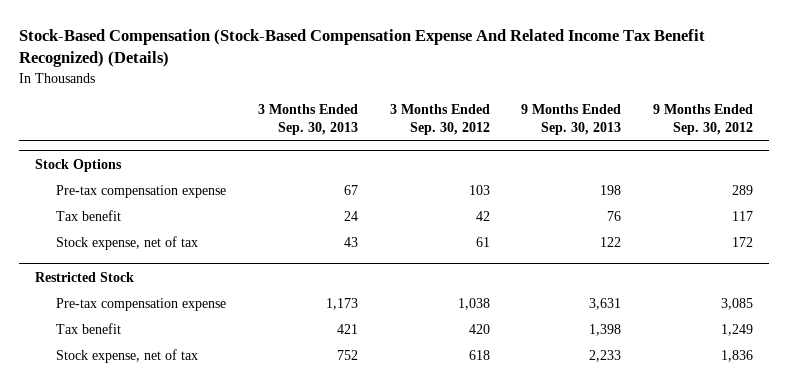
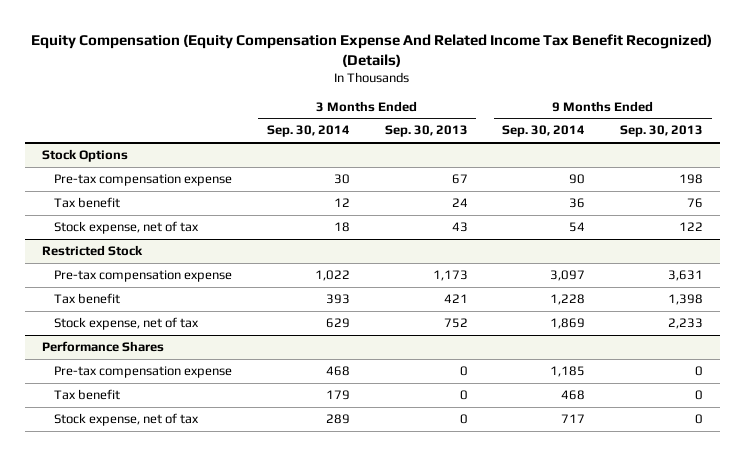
[19,29,706,68] Stock-Based Compensation (Stock-Based Compensation Expense And Related Income Tax Benefit Recognized) (Details) -> [31,33,713,67] Equity Compensation (Equity Compensation Expense And Related Income Tax Benefit Recognized) (Details)
[389,104,490,136] 3 Months Ended Sep. 30, 2012 -> none
[653,104,754,136] 9 Months Ended Sep. 30, 2012 -> none
none -> [266,125,350,138] Sep. 30, 2014
none -> [502,125,586,138] Sep. 30, 2014
none -> [41,341,164,353] Performance Shares
none -> [54,366,233,379] Pre-tax compensation expense
none -> [54,389,121,401] Tax benefit
none -> [54,413,200,427] Stock expense, net of tax

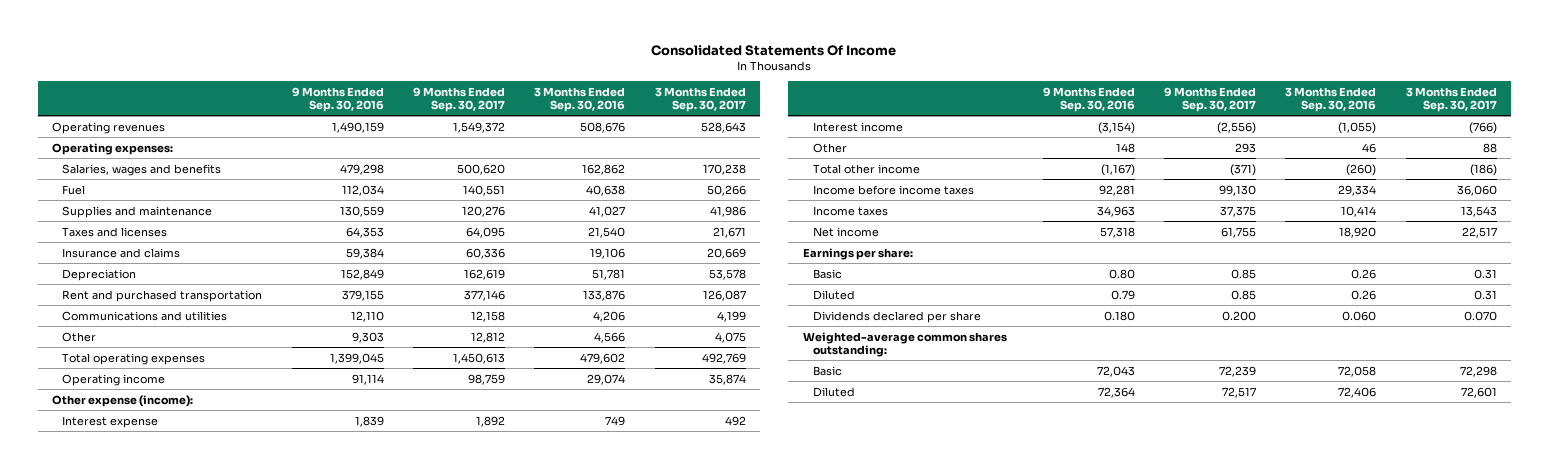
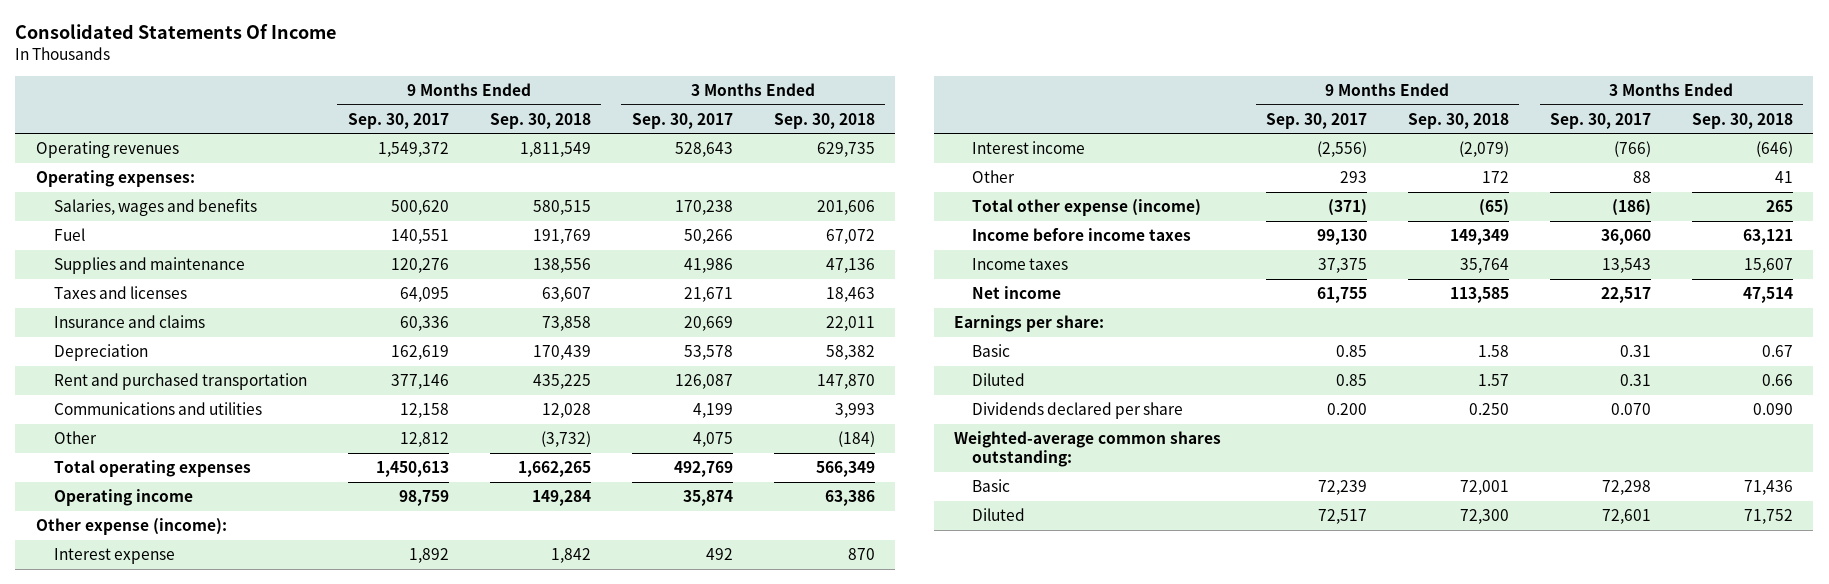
[291,86,384,112] 9 Months Ended Sep. 30, 2016 -> none
[534,86,626,112] 3 Months Ended Sep. 30, 2016 -> none
none -> [489,112,591,129] Sep. 30, 2018
none -> [773,112,875,129] Sep. 30, 2018
[813,163,921,174] Total other income -> [971,199,1201,217] Total other expense (income)

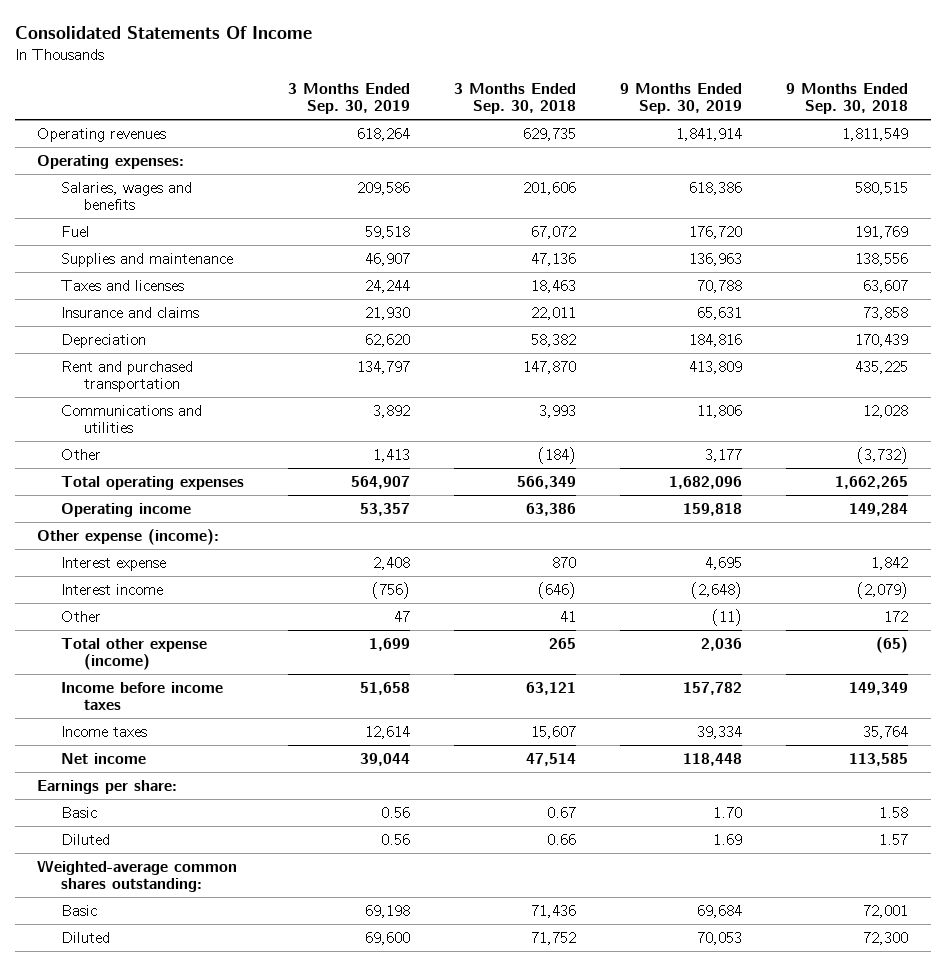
[347,112,449,129] Sep. 30, 2017 -> none
[631,112,733,129] Sep. 30, 2017 -> none
none -> [287,82,410,115] 3 Months Ended Sep. 30, 2019
none -> [620,82,743,115] 9 Months Ended Sep. 30, 2019
[971,402,1183,420] Dividends declared per share -> none

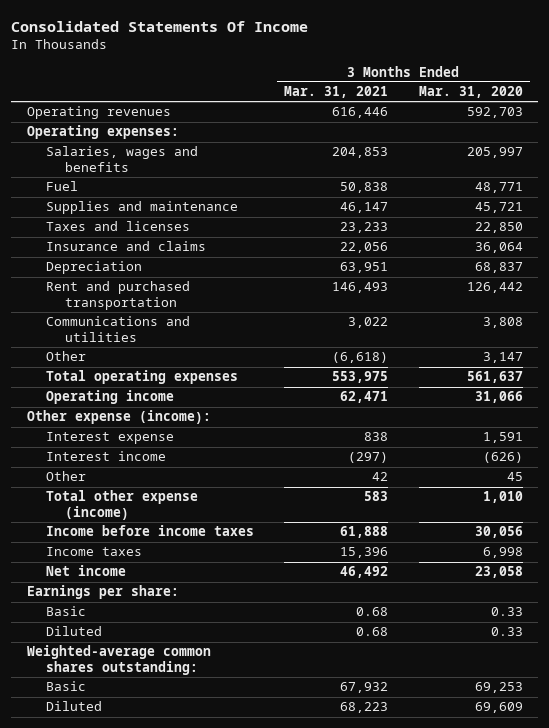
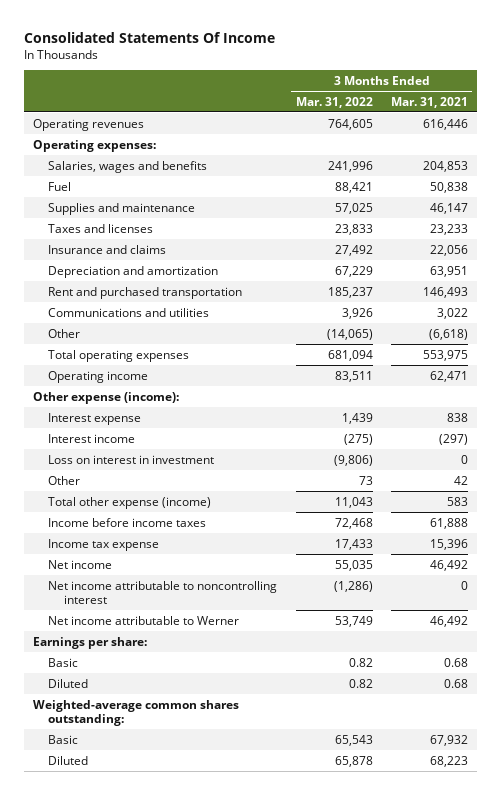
[418,86,523,99] Mar. 31, 2020 -> none
none -> [295,96,373,108] Mar. 31, 2022
[45,261,142,275] Depreciation -> [48,265,219,278] Depreciation and amortization
none -> [48,454,215,464] Loss on interest in investment
[45,547,142,557] Income taxes -> [48,538,160,551] Income tax expense
none -> [48,580,278,605] Net income attributable to noncontrolling interest
none -> [48,615,240,625] Net income attributable to Werner

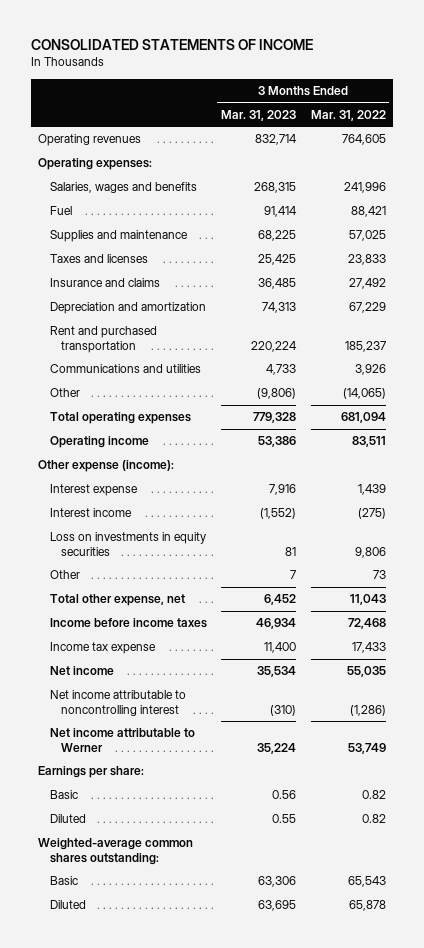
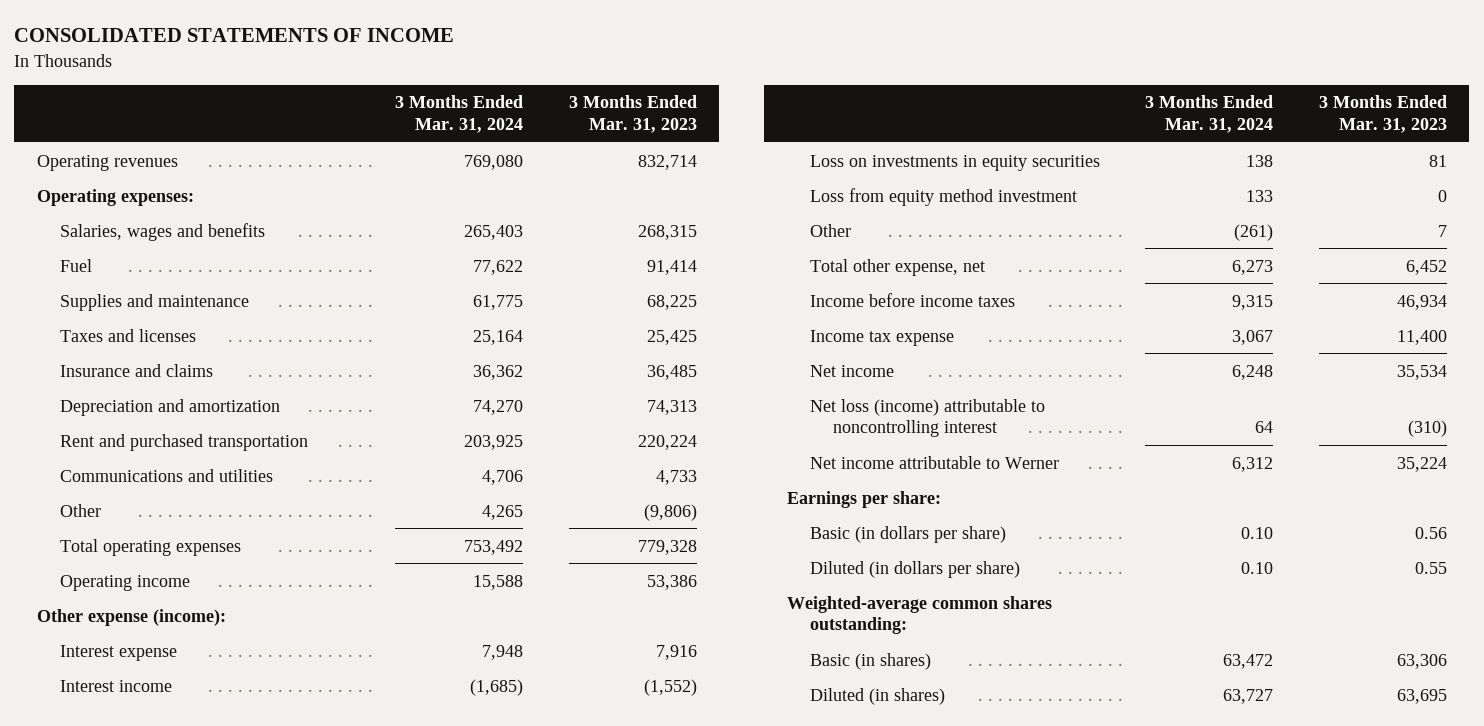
[310,109,386,121] Mar. 31, 2022 -> none
none -> [395,95,524,133] 3 Months Ended Mar. 31, 2024
none -> [810,187,1078,206] Loss from equity method investment
[49,690,186,717] Net income attributable to noncontrolling interest -> [810,398,1046,438] Net loss (income) attributable to noncontrolling interest
[49,790,78,800] Basic -> [810,525,1007,543] Basic (in dollars per share)
[49,814,86,824] Diluted -> [810,560,1021,578] Diluted (in dollars per share)
[49,876,78,886] Basic -> [810,652,932,670] Basic (in shares)
[49,900,86,910] Diluted -> [810,687,946,705] Diluted (in shares)

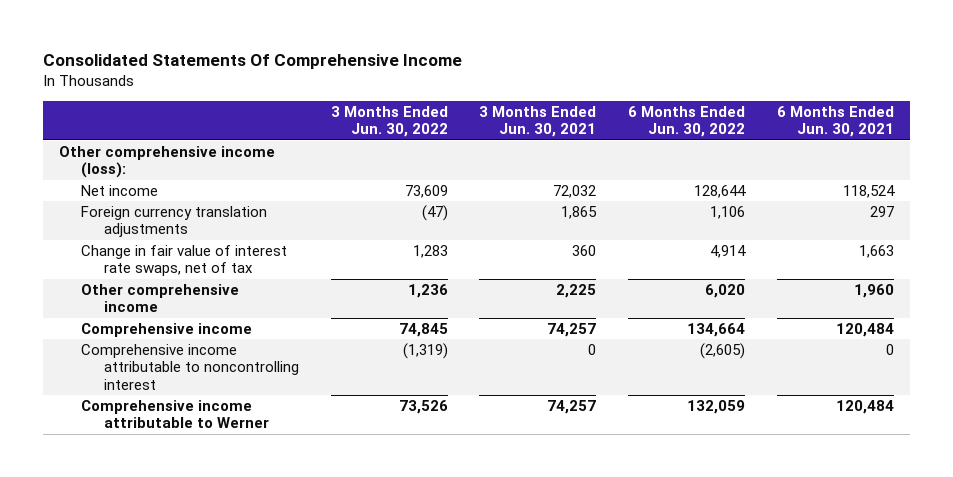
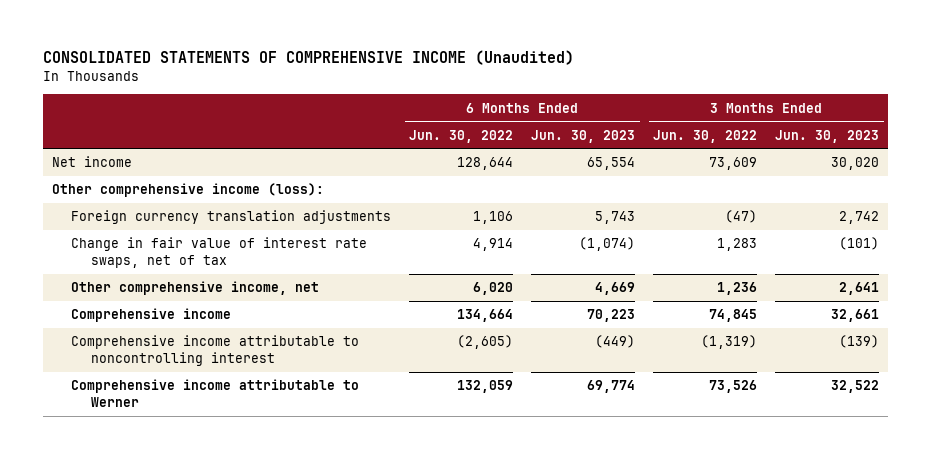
[42,53,462,69] Consolidated Statements Of Comprehensive Income -> [42,50,574,66] CONSOLIDATED STATEMENTS OF COMPREHENSIVE INCOME (Unaudited)
[479,106,597,138] 3 Months Ended Jun. 30, 2021 -> none
[777,106,895,138] 6 Months Ended Jun. 30, 2021 -> none
none -> [531,129,636,143] Jun. 30, 2023
none -> [775,129,880,143] Jun. 30, 2023
[58,145,275,179] Other comprehensive income (loss): -> [51,183,324,198] Other comprehensive income (loss):
[81,283,240,313] Other comprehensive income -> [71,281,320,296] Other comprehensive income, net

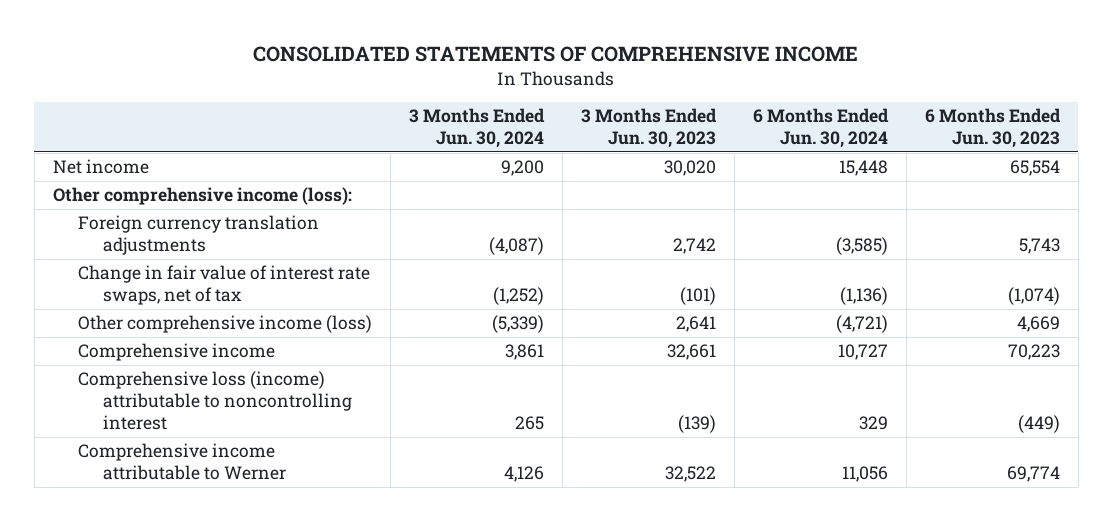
[42,50,574,66] CONSOLIDATED STATEMENTS OF COMPREHENSIVE INCOME (Unaudited) -> [253,46,859,63] CONSOLIDATED STATEMENTS OF COMPREHENSIVE INCOME
[409,129,514,143] Jun. 30, 2022 -> none
[653,129,758,143] Jun. 30, 2022 -> none
none -> [408,108,545,149] 3 Months Ended Jun. 30, 2024
none -> [752,108,889,149] 6 Months Ended Jun. 30, 2024
[71,281,320,296] Other comprehensive income, net -> [77,315,372,334] Other comprehensive income (loss)
[71,335,360,367] Comprehensive income attributable to noncontrolling interest -> [77,371,352,431] Comprehensive loss (income) attributable to noncontrolling interest

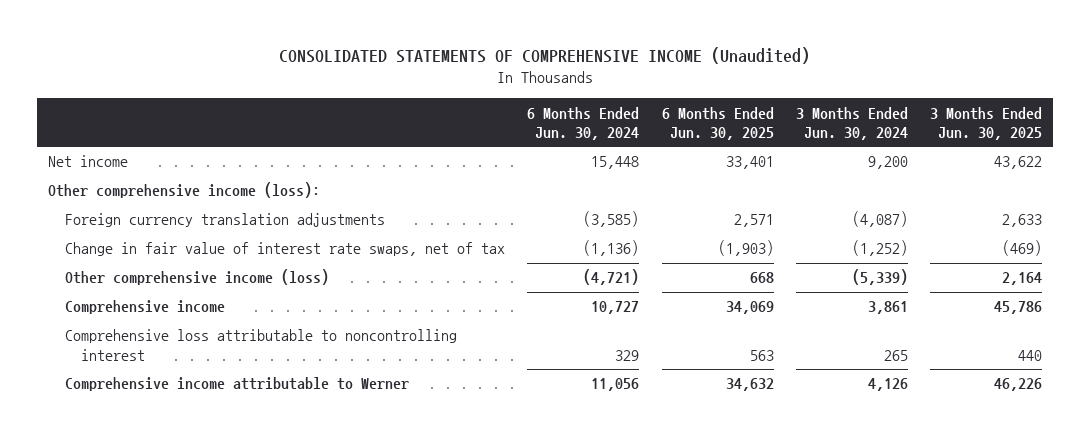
[253,46,859,63] CONSOLIDATED STATEMENTS OF COMPREHENSIVE INCOME -> [279,47,811,65] CONSOLIDATED STATEMENTS OF COMPREHENSIVE INCOME (Unaudited)
[580,108,717,149] 3 Months Ended Jun. 30, 2023 -> none
[924,108,1061,149] 6 Months Ended Jun. 30, 2023 -> none
none -> [661,106,774,140] 6 Months Ended Jun. 30, 2025
none -> [930,106,1043,140] 3 Months Ended Jun. 30, 2025
[77,371,352,431] Comprehensive loss (income) attributable to noncontrolling interest -> [64,329,457,361] Comprehensive loss attributable to noncontrolling interest

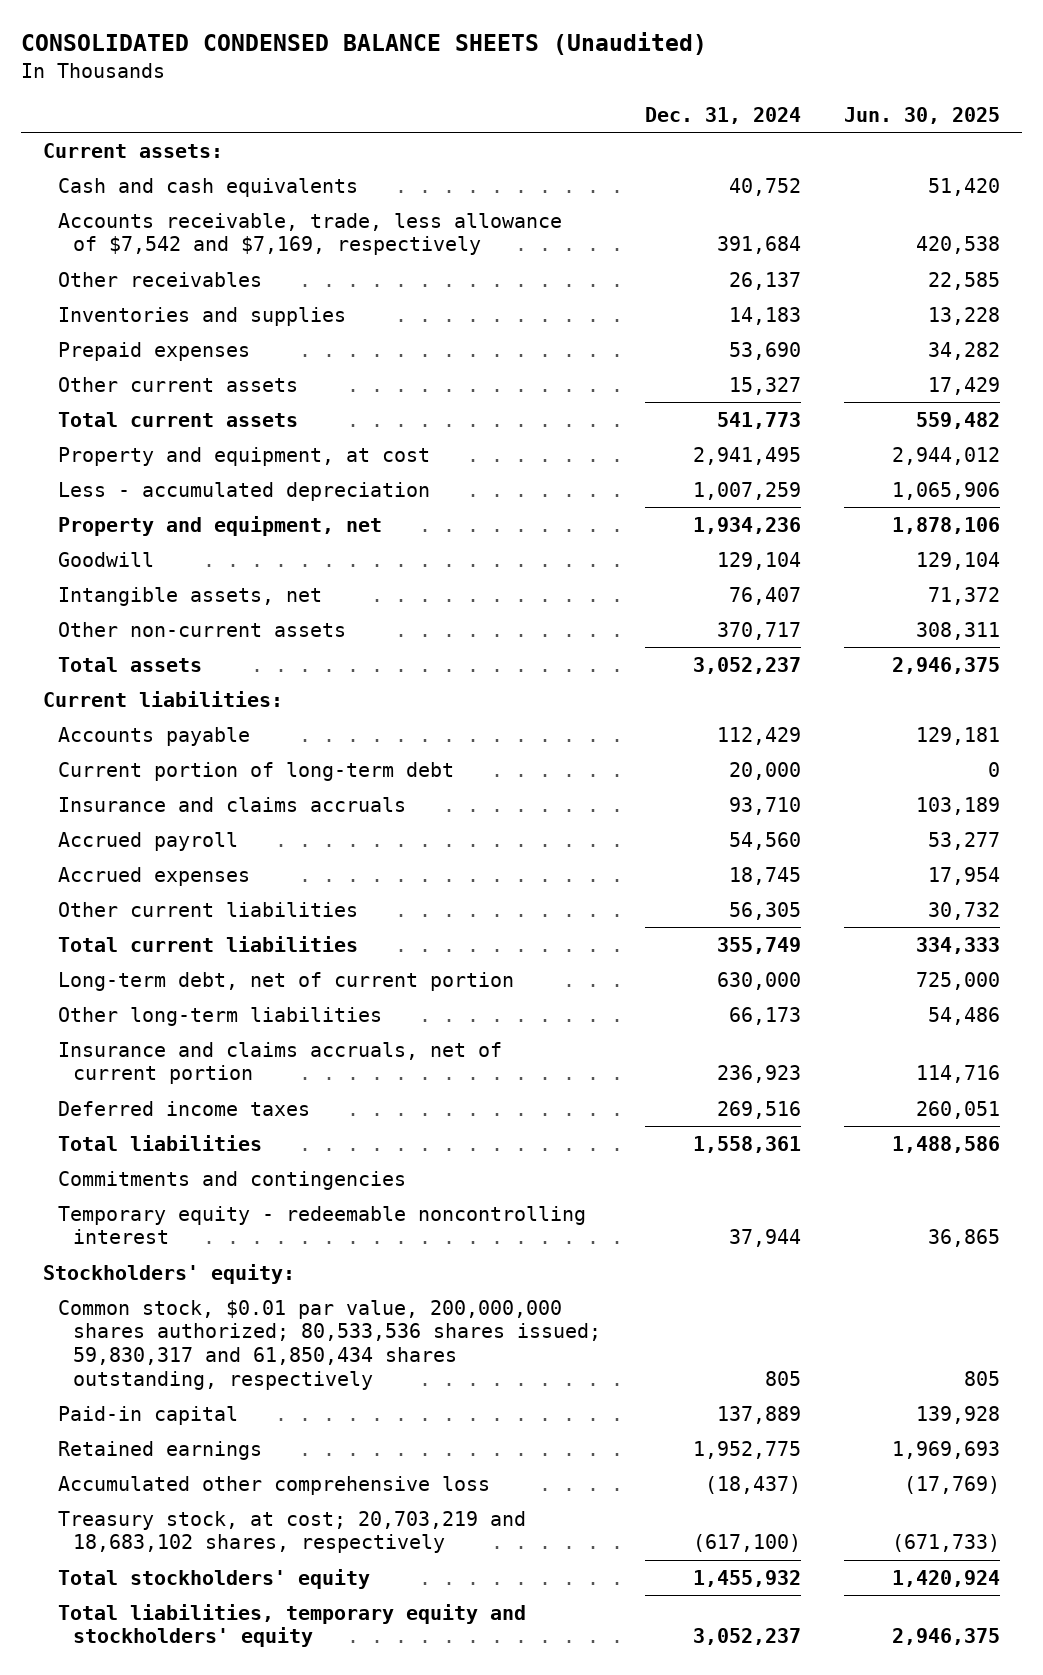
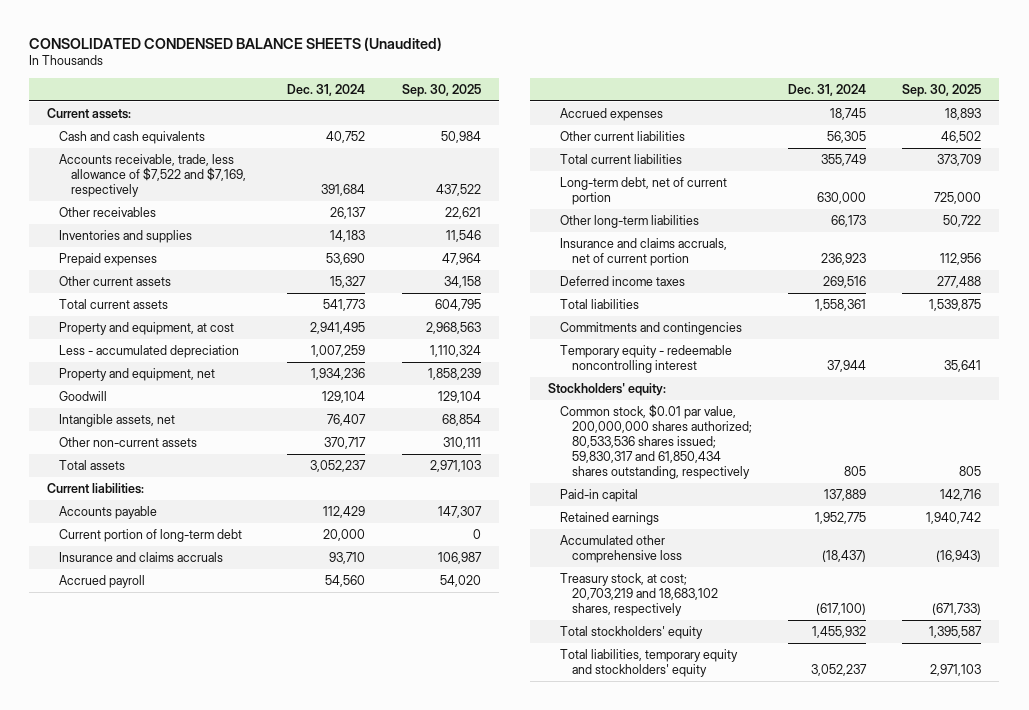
[844,106,1001,124] Jun. 30, 2025 -> none
none -> [401,83,481,97] Sep. 30, 2025
[58,212,563,256] Accounts receivable, trade, less allowance of $7,542 and $7,169, respectively -> [59,153,247,198] Accounts receivable, trade, less allowance of $7,522 and $7,169, respectively

